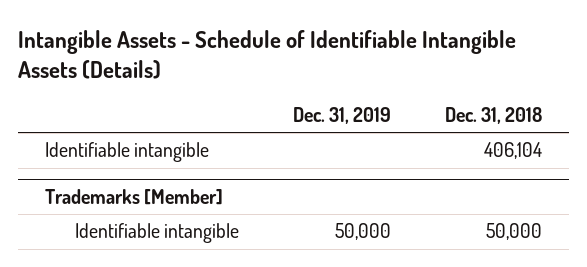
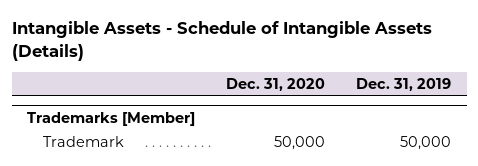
[17,30,516,80] Intangible Assets - Schedule of Identifiable Intangible Assets (Details) -> [11,21,432,62] Intangible Assets - Schedule of Intangible Assets (Details)
[445,107,543,125] Dec. 31, 2018 -> none
none -> [226,77,326,91] Dec. 31, 2020
[44,142,209,163] Identifiable intangible -> none
[74,223,239,244] Identifiable intangible -> [43,136,125,148] Trademark

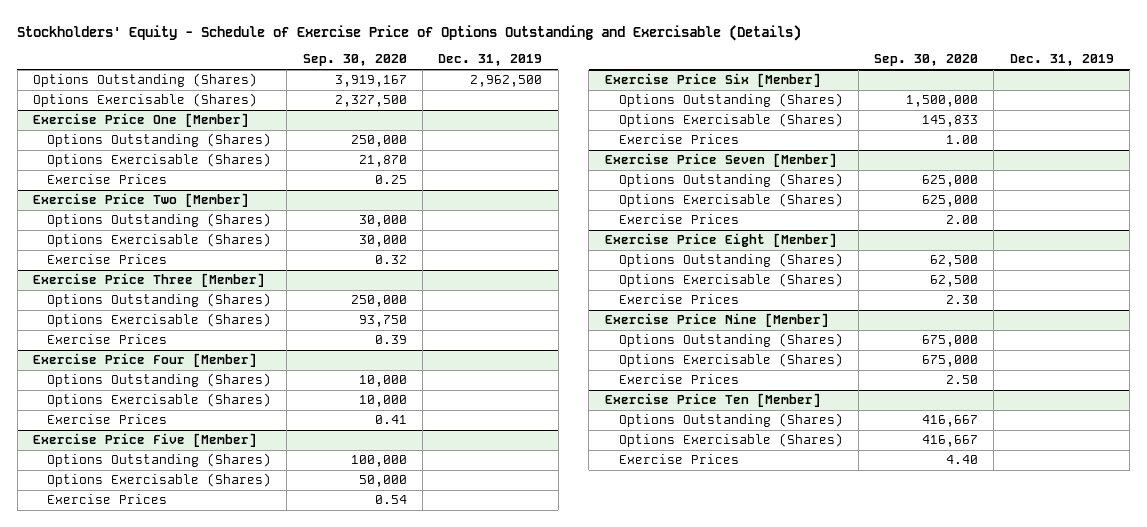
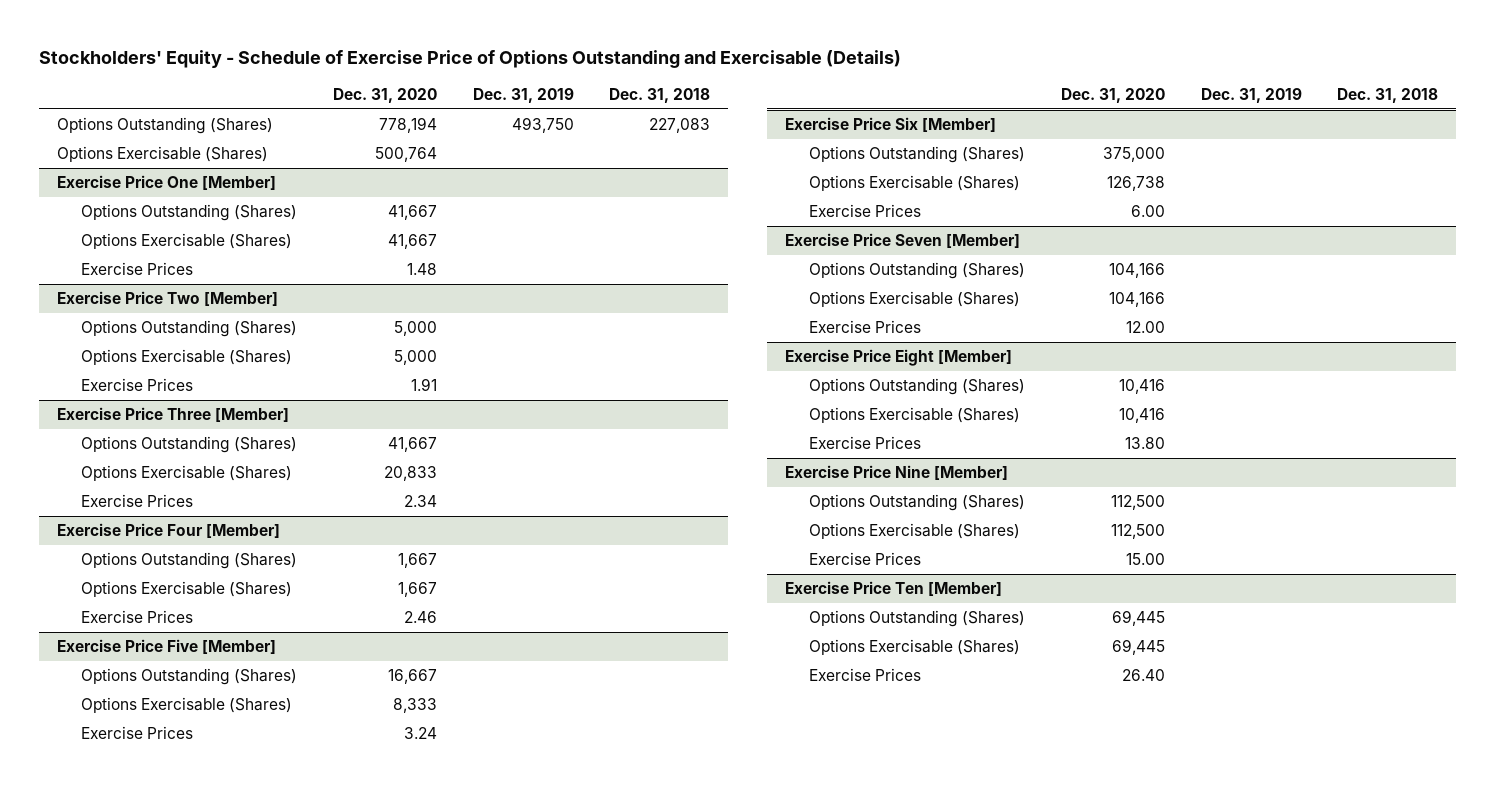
[302,54,407,67] Sep. 30, 2020 -> none
none -> [332,87,437,103] Dec. 31, 2020
none -> [609,87,711,103] Dec. 31, 2018
[470,75,543,88] 2,962,500 -> [511,117,574,134] 493,750

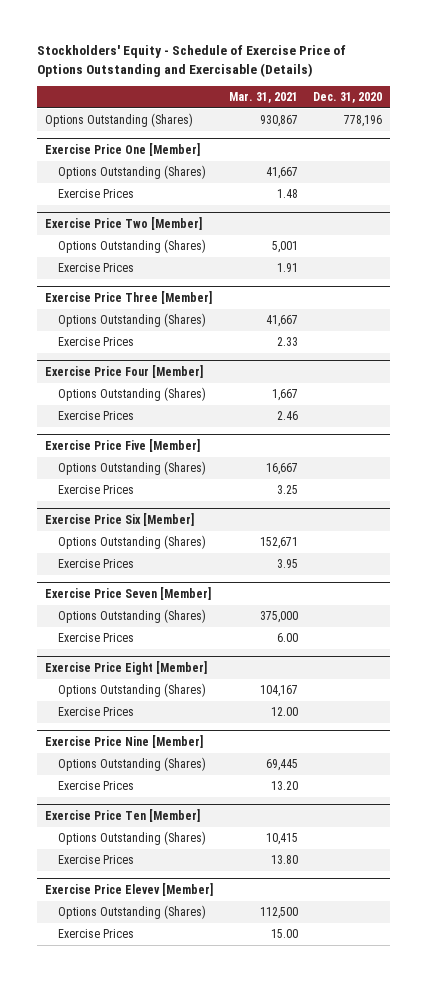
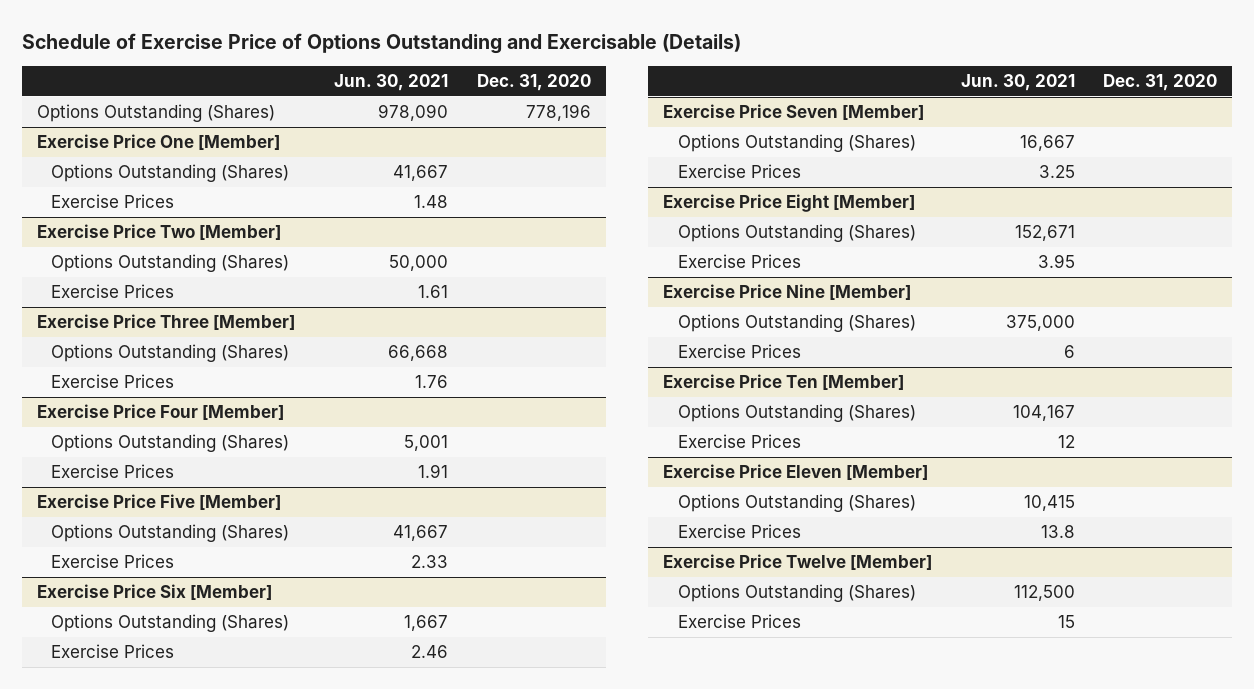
[36,45,346,77] Stockholders' Equity - Schedule of Exercise Price of Options Outstanding and Exercisable (Details) -> [22,32,742,54] Schedule of Exercise Price of Options Outstanding and Exercisable (Details)
[228,91,298,103] Mar. 31, 2021 -> none
none -> [334,74,449,92] Jun. 30, 2021
[44,882,213,896] Exercise Price Elevev [Member] -> [662,464,928,481] Exercise Price Eleven [Member]
none -> [662,554,932,571] Exercise Price Twelve [Member]
none -> [677,584,916,603] Options Outstanding (Shares)
none -> [677,614,801,629] Exercise Prices

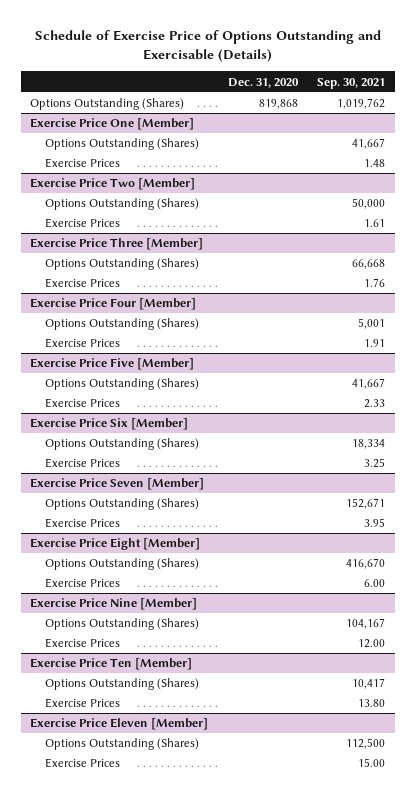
[334,74,449,92] Jun. 30, 2021 -> none
none -> [316,77,385,89] Sep. 30, 2021
[526,104,592,122] 778,196 -> [258,99,298,110] 819,868
[662,554,932,571] Exercise Price Twelve [Member] -> none
[677,584,916,603] Options Outstanding (Shares) -> none
[677,614,801,629] Exercise Prices -> none

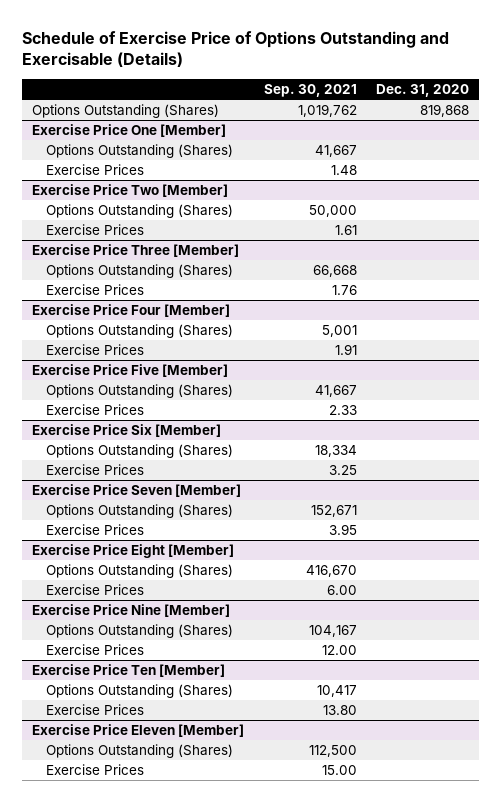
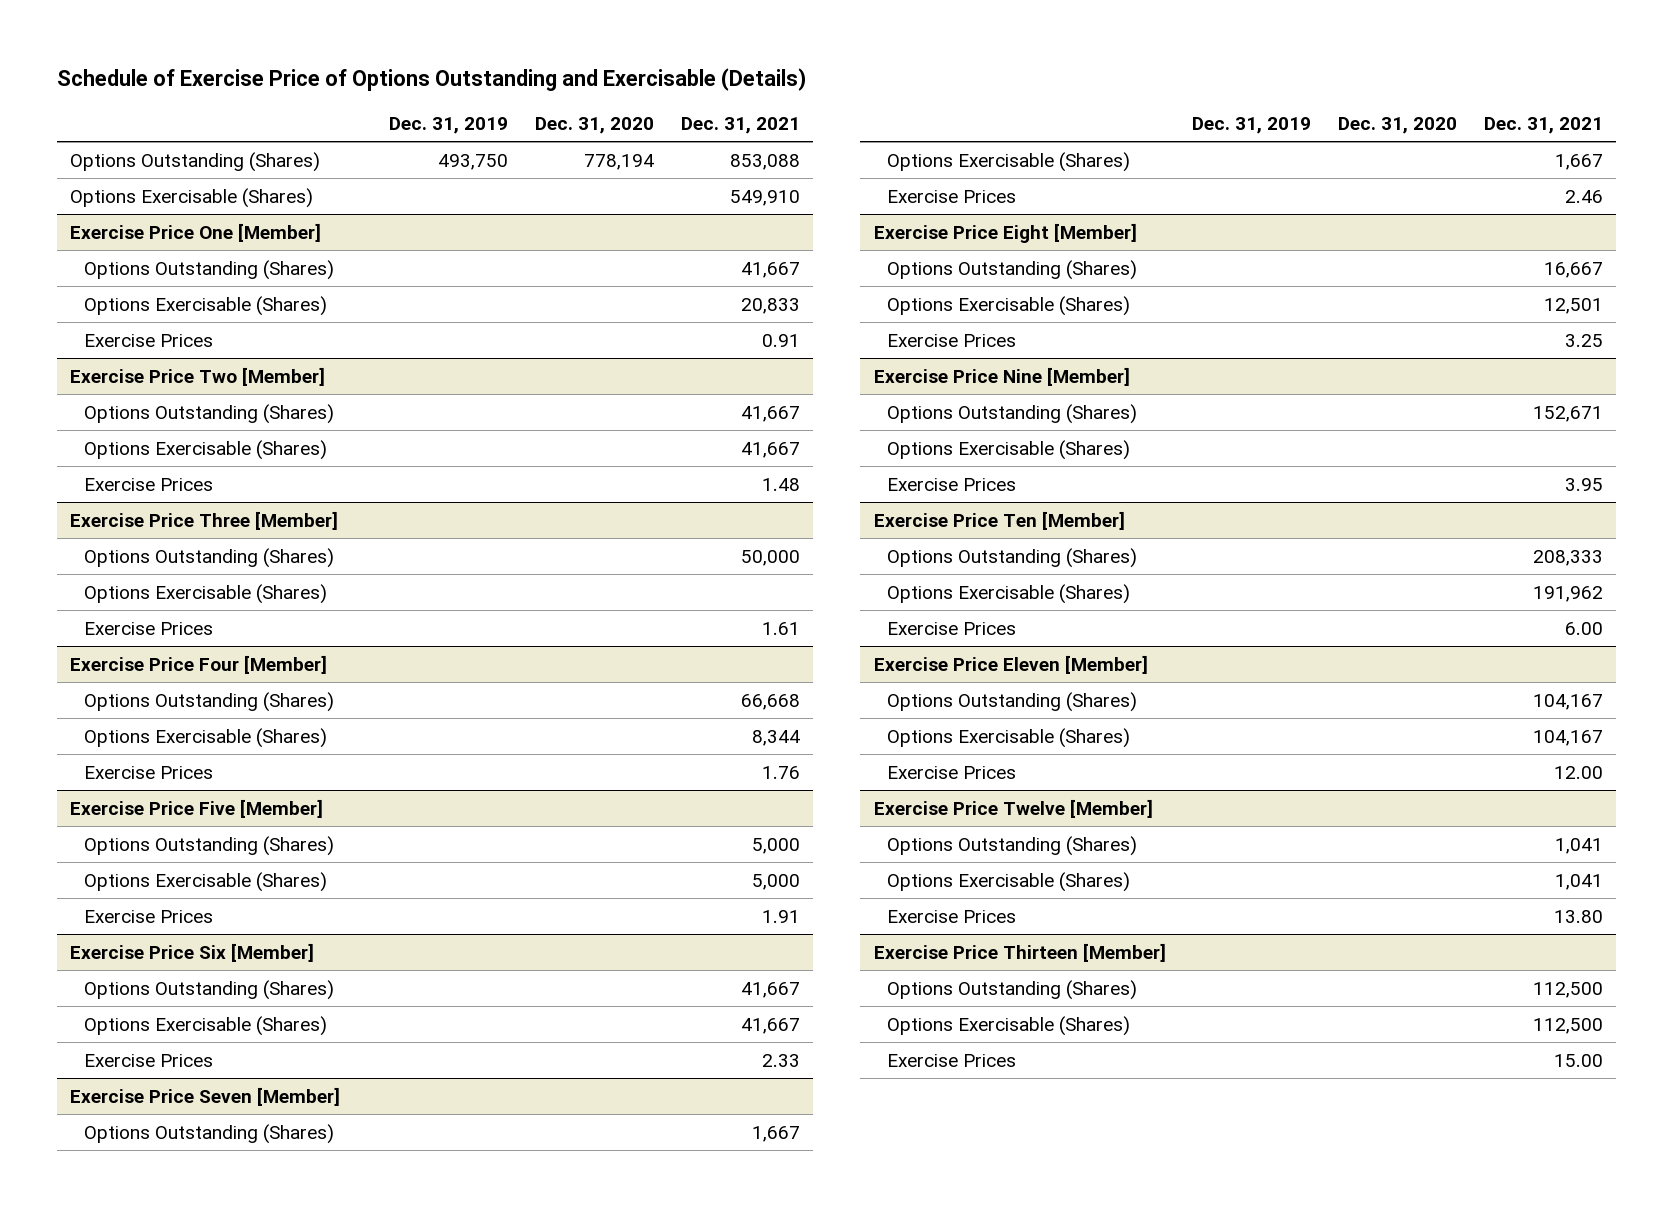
[263,83,357,97] Sep. 30, 2021 -> none
none -> [389,116,509,134] Dec. 31, 2019
none -> [680,116,800,134] Dec. 31, 2021
[420,104,470,118] 819,868 -> [583,153,654,170] 778,194
none -> [70,187,314,208] Options Exercisable (Shares)
none -> [83,295,327,316] Options Exercisable (Shares)
none -> [83,439,327,460] Options Exercisable (Shares)
none -> [83,583,327,604] Options Exercisable (Shares)
none -> [83,727,327,748] Options Exercisable (Shares)
none -> [83,871,327,892] Options Exercisable (Shares)
none -> [83,1015,327,1036] Options Exercisable (Shares)
none -> [886,151,1130,172] Options Exercisable (Shares)
none -> [886,295,1130,316] Options Exercisable (Shares)
none -> [886,439,1130,460] Options Exercisable (Shares)
none -> [886,583,1130,604] Options Exercisable (Shares)
none -> [886,727,1130,748] Options Exercisable (Shares)
none -> [873,798,1153,818] Exercise Price Twelve [Member]
none -> [886,835,1137,856] Options Outstanding (Shares)
none -> [886,871,1130,892] Options Exercisable (Shares)
none -> [886,909,1016,923] Exercise Prices
none -> [873,942,1166,962] Exercise Price Thirteen [Member]
none -> [886,979,1137,1000] Options Outstanding (Shares)
none -> [886,1015,1130,1036] Options Exercisable (Shares)
none -> [886,1053,1016,1067] Exercise Prices

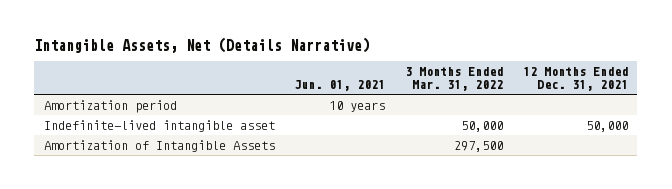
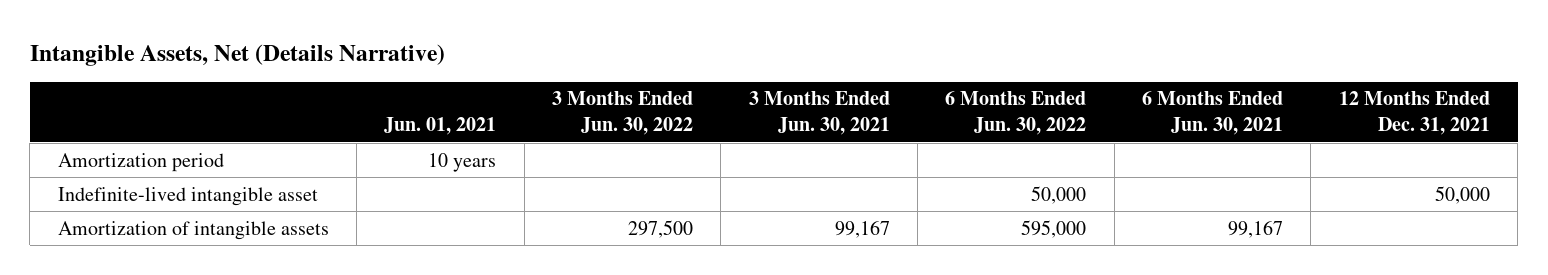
[405,67,504,92] 3 Months Ended Mar. 31, 2022 -> none
none -> [552,91,694,136] 3 Months Ended Jun. 30, 2022
none -> [748,91,890,136] 3 Months Ended Jun. 30, 2021
none -> [945,91,1087,136] 6 Months Ended Jun. 30, 2022
none -> [1142,91,1284,136] 6 Months Ended Jun. 30, 2021
[43,139,275,152] Amortization of Intangible Assets -> [57,220,329,240] Amortization of intangible assets

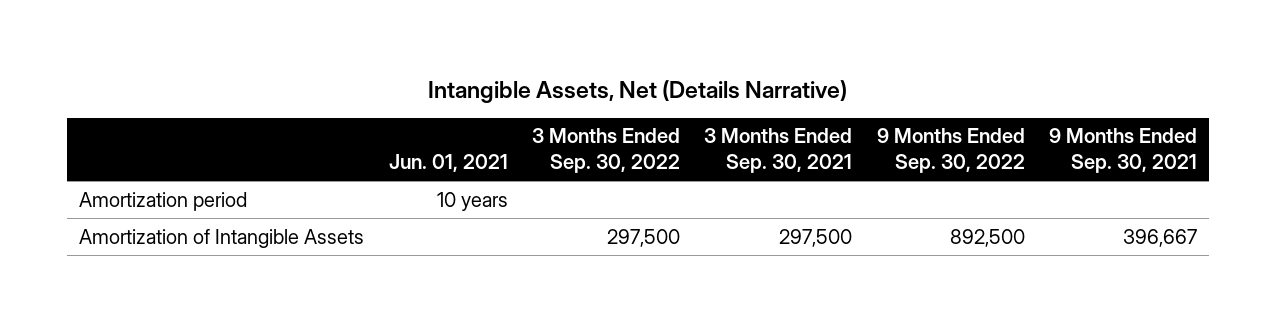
[552,91,694,136] 3 Months Ended Jun. 30, 2022 -> none
[748,91,890,136] 3 Months Ended Jun. 30, 2021 -> none
[945,91,1087,136] 6 Months Ended Jun. 30, 2022 -> none
[1142,91,1284,136] 6 Months Ended Jun. 30, 2021 -> none
[1338,91,1490,136] 12 Months Ended Dec. 31, 2021 -> none
none -> [531,128,680,173] 3 Months Ended Sep. 30, 2022
none -> [704,128,853,173] 3 Months Ended Sep. 30, 2021
none -> [876,128,1025,173] 9 Months Ended Sep. 30, 2022
none -> [1048,128,1197,173] 9 Months Ended Sep. 30, 2021
[57,186,318,206] Indefinite-lived intangible asset -> none
[57,220,329,240] Amortization of intangible assets -> [79,228,365,248] Amortization of Intangible Assets

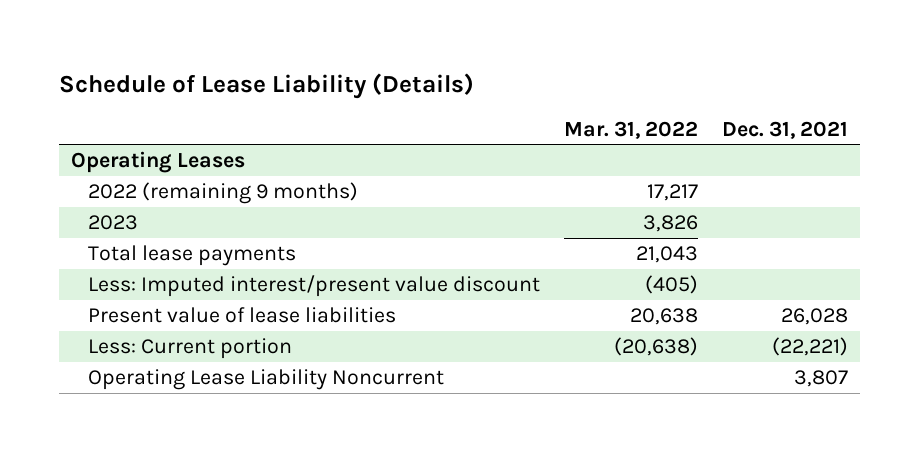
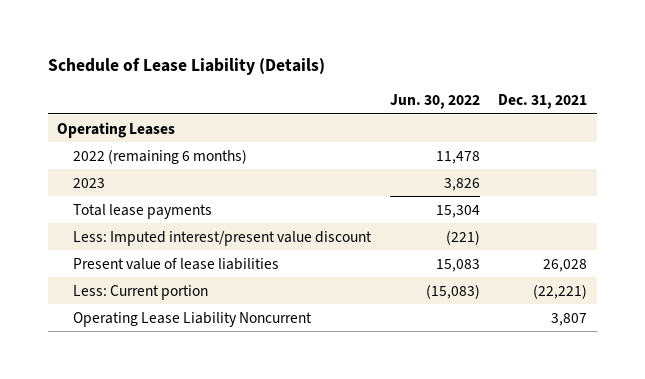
[564,120,699,139] Mar. 31, 2022 -> none
none -> [389,94,480,110] Jun. 30, 2022
[88,182,359,205] 2022 (remaining 9 months) -> [72,148,247,164] 2022 (remaining 6 months)

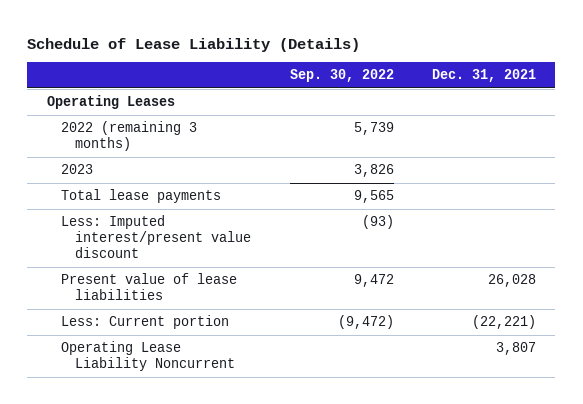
[389,94,480,110] Jun. 30, 2022 -> none
none -> [289,69,394,83] Sep. 30, 2022
[72,148,247,164] 2022 (remaining 6 months) -> [60,121,197,152] 2022 (remaining 3 months)

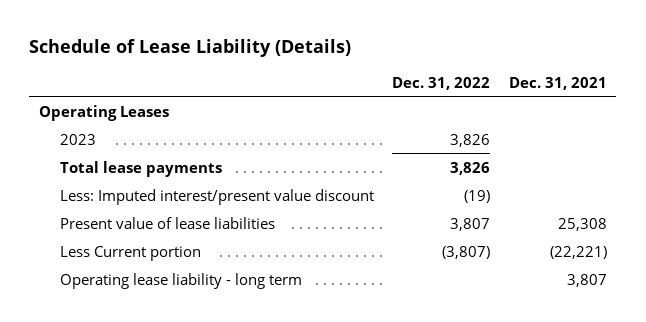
[289,69,394,83] Sep. 30, 2022 -> none
none -> [392,76,491,90] Dec. 31, 2022
[60,121,197,152] 2022 (remaining 3 months) -> none
[488,274,537,288] 26,028 -> [558,217,608,231] 25,308
[60,315,229,330] Less: Current portion -> [59,245,201,261] Less Current portion
[60,341,236,372] Operating Lease Liability Noncurrent -> [59,272,302,289] Operating lease liability - long term

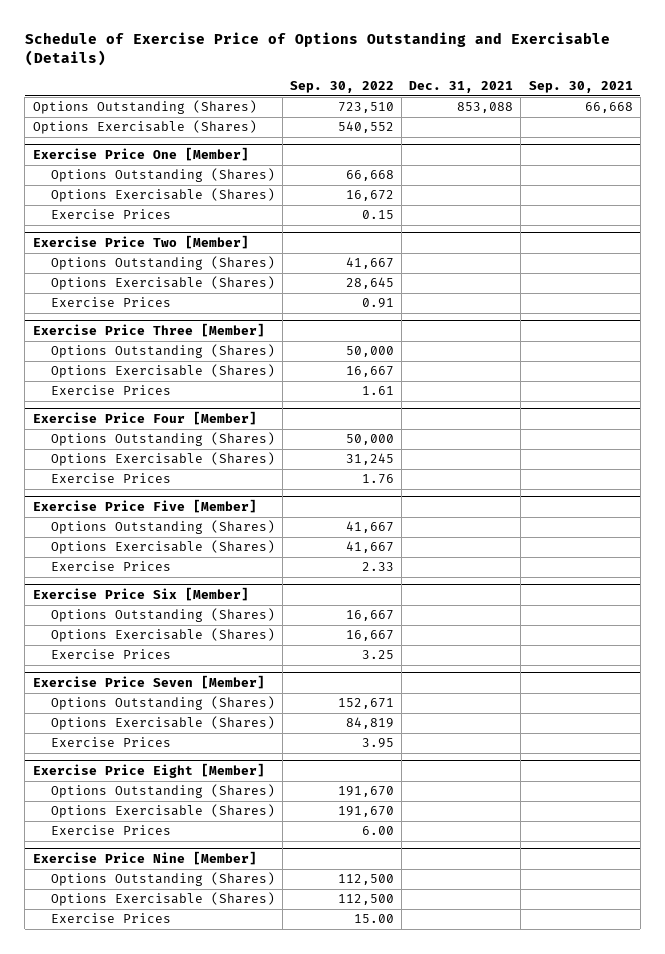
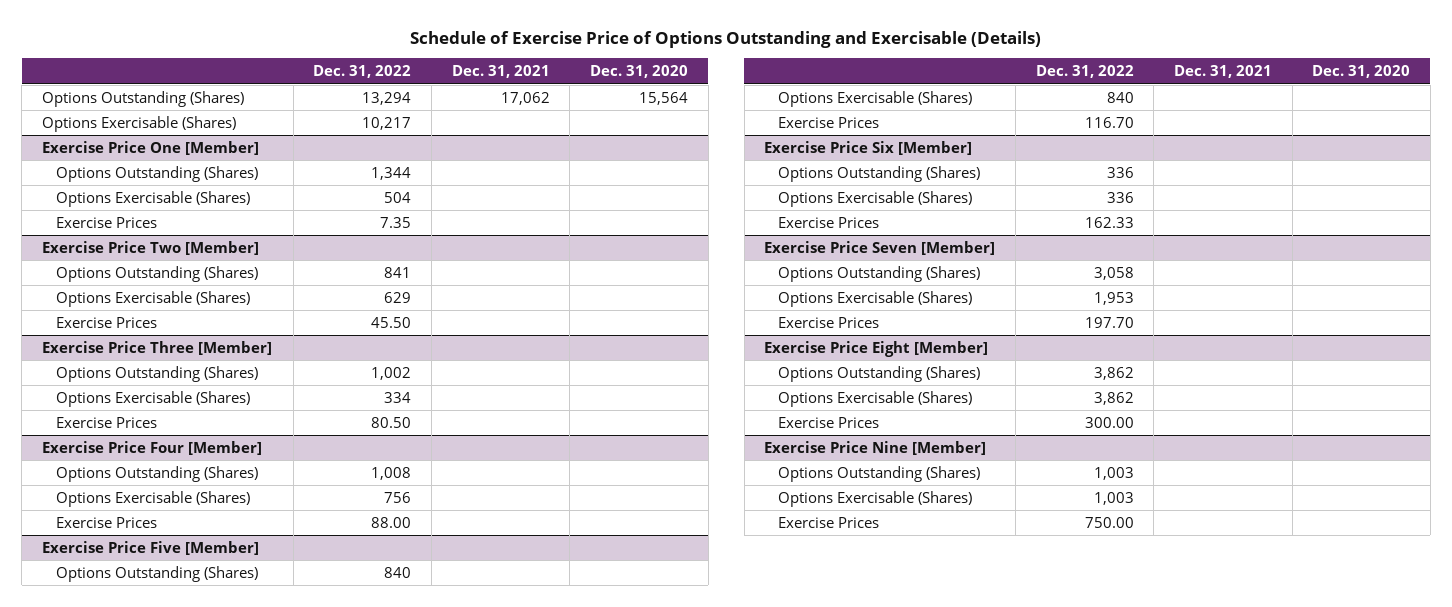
[290,80,395,93] Sep. 30, 2022 -> none
[528,80,633,93] Sep. 30, 2021 -> none
none -> [313,65,412,79] Dec. 31, 2022
none -> [589,65,688,79] Dec. 31, 2020
[457,102,514,114] 853,088 -> [500,91,550,105] 17,062

